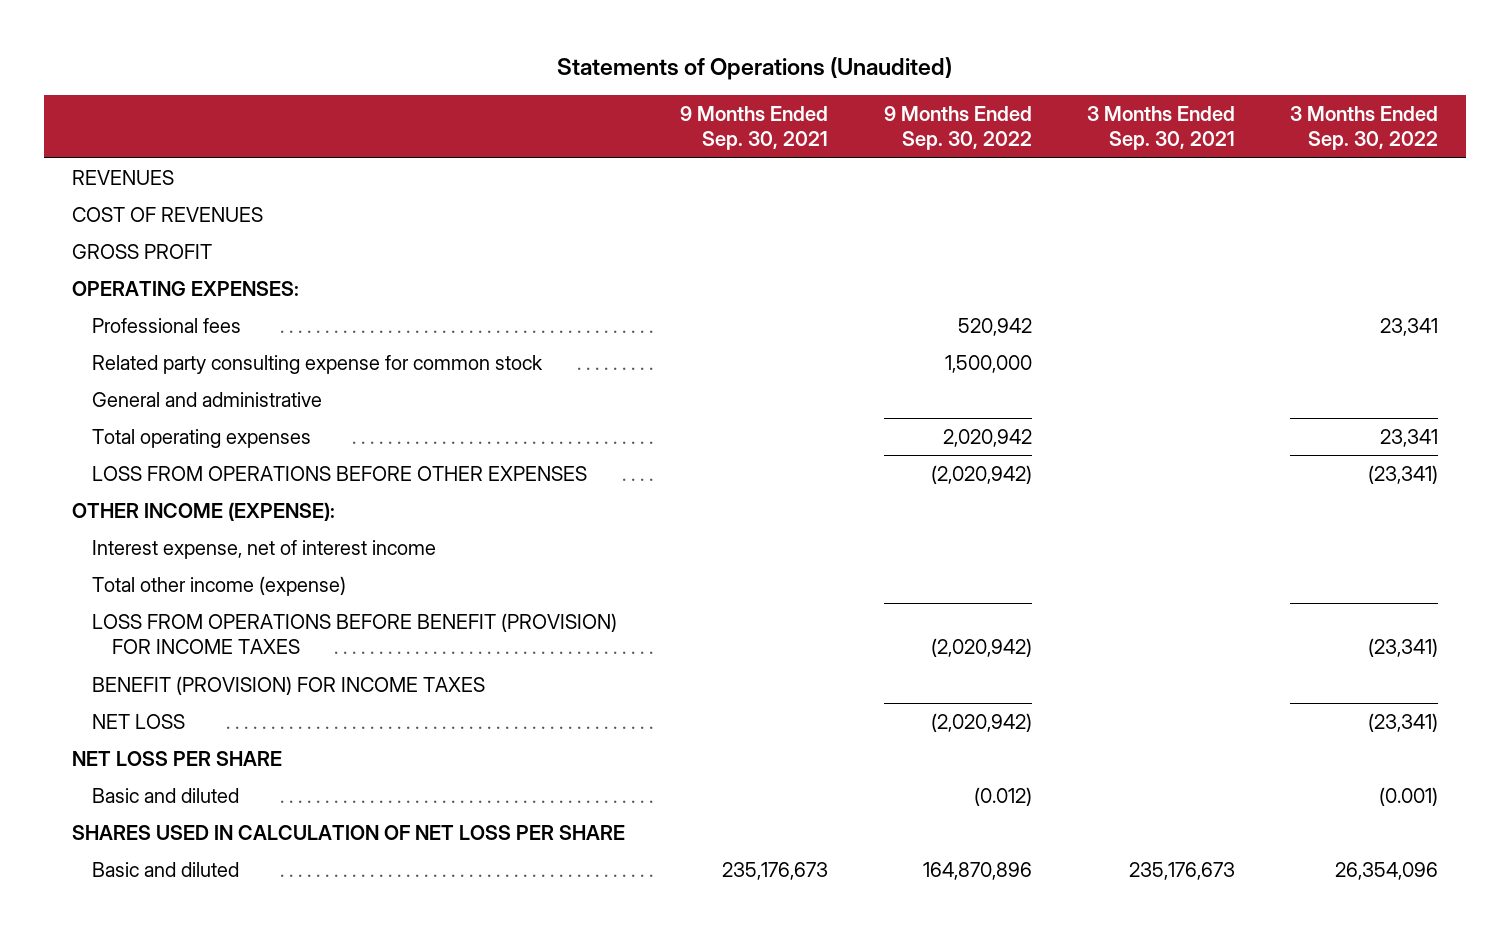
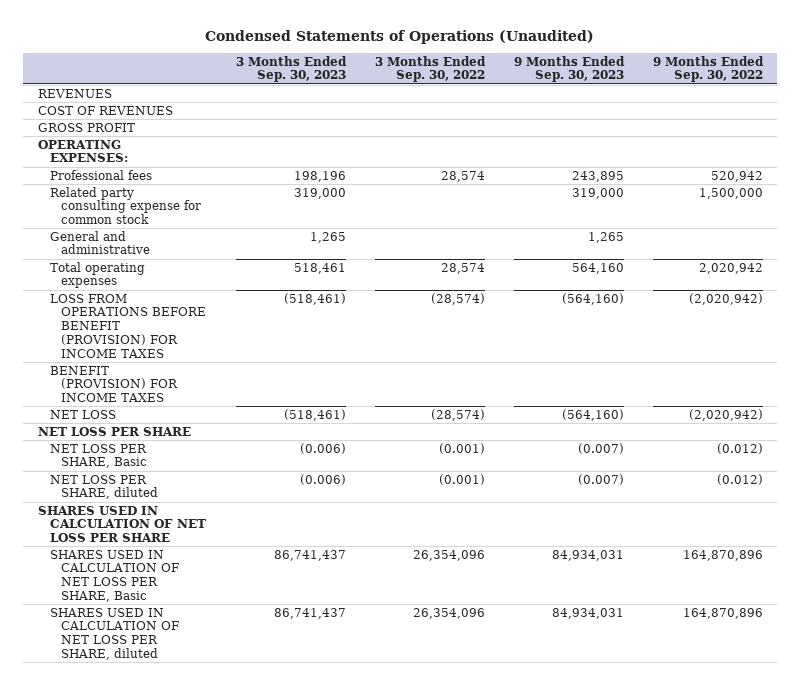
[557,57,953,81] Statements of Operations (Unaudited) -> [205,30,595,45] Condensed Statements of Operations (Unaudited)
[680,105,829,151] 9 Months Ended Sep. 30, 2021 -> none
[1086,105,1235,151] 3 Months Ended Sep. 30, 2021 -> none
none -> [235,55,347,83] 3 Months Ended Sep. 30, 2023
none -> [513,55,625,83] 9 Months Ended Sep. 30, 2023
[1380,317,1439,336] 23,341 -> [440,170,485,182] 28,574
[91,465,587,481] LOSS FROM OPERATIONS BEFORE OTHER EXPENSES -> none
[71,501,335,521] OTHER INCOME (EXPENSE): -> none
[91,539,436,559] Interest expense, net of interest income -> none
[91,575,346,596] Total other income (expense) -> none
[1380,428,1439,447] 23,341 -> [440,262,485,274] 28,574
[1368,638,1439,658] (23,341) -> [430,292,485,305] (28,574)
[1368,712,1439,732] (23,341) -> [430,408,485,421] (28,574)
[91,787,239,803] Basic and diluted -> [49,443,148,469] NET LOSS PER SHARE, Basic
none -> [49,474,159,500] NET LOSS PER SHARE, diluted
[91,861,239,877] Basic and diluted -> [49,549,180,602] SHARES USED IN CALCULATION OF NET LOSS PER SHARE, Basic
none -> [49,607,180,660] SHARES USED IN CALCULATION OF NET LOSS PER SHARE, diluted

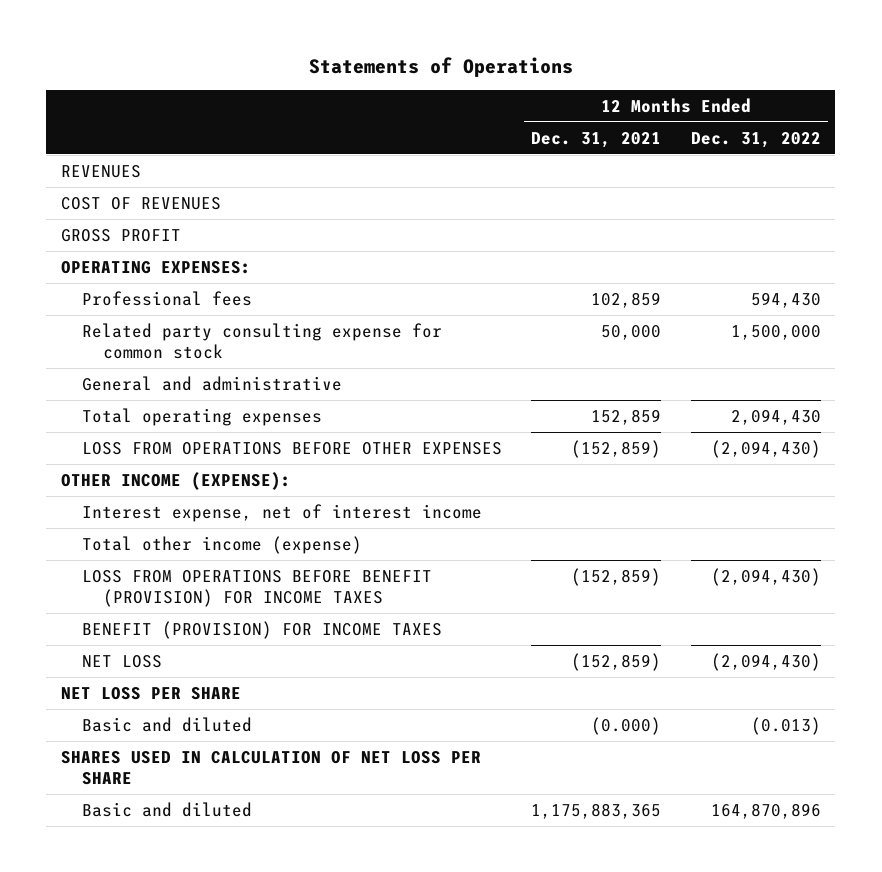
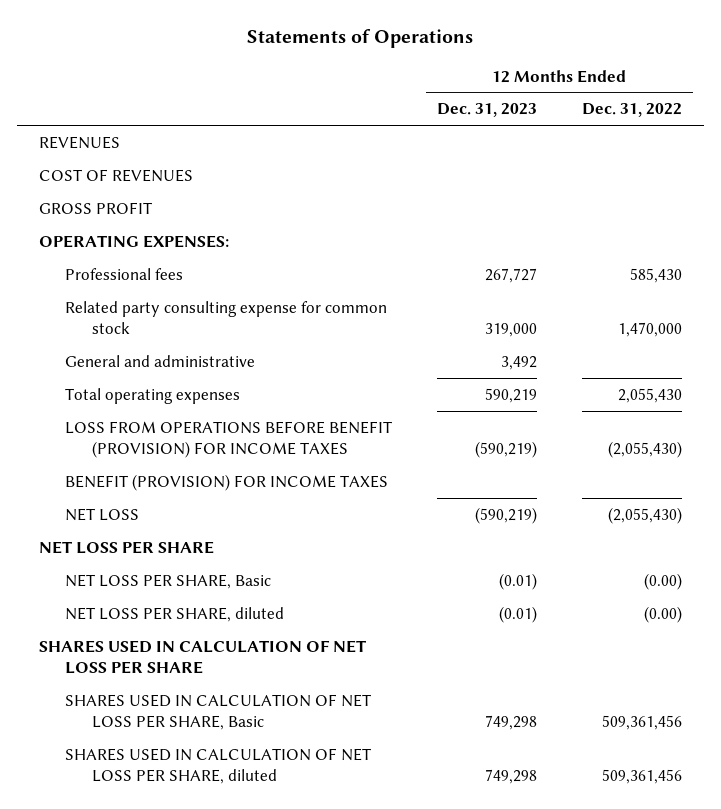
[531,131,662,148] Dec. 31, 2021 -> none
none -> [436,103,537,118] Dec. 31, 2023
[750,291,821,308] 594,430 -> [629,267,682,283] 585,430
[730,324,821,340] 1,500,000 -> [617,322,682,338] 1,470,000
[81,441,502,455] LOSS FROM OPERATIONS BEFORE OTHER EXPENSES -> none
[60,471,291,490] OTHER INCOME (EXPENSE): -> none
[81,503,482,522] Interest expense, net of interest income -> none
[81,535,362,554] Total other income (expense) -> none
[730,408,821,425] 2,094,430 -> [617,387,682,403] 2,055,430
[710,567,821,586] (2,094,430) -> [607,441,682,459] (2,055,430)
[710,652,821,671] (2,094,430) -> [607,506,682,524] (2,055,430)
[81,716,252,732] Basic and diluted -> none
none -> [65,573,272,589] NET LOSS PER SHARE, Basic
none -> [65,606,285,622] NET LOSS PER SHARE, diluted
[81,801,252,817] Basic and diluted -> none
none -> [65,693,372,731] SHARES USED IN CALCULATION OF NET LOSS PER SHARE, Basic
none -> [65,747,372,785] SHARES USED IN CALCULATION OF NET LOSS PER SHARE, diluted

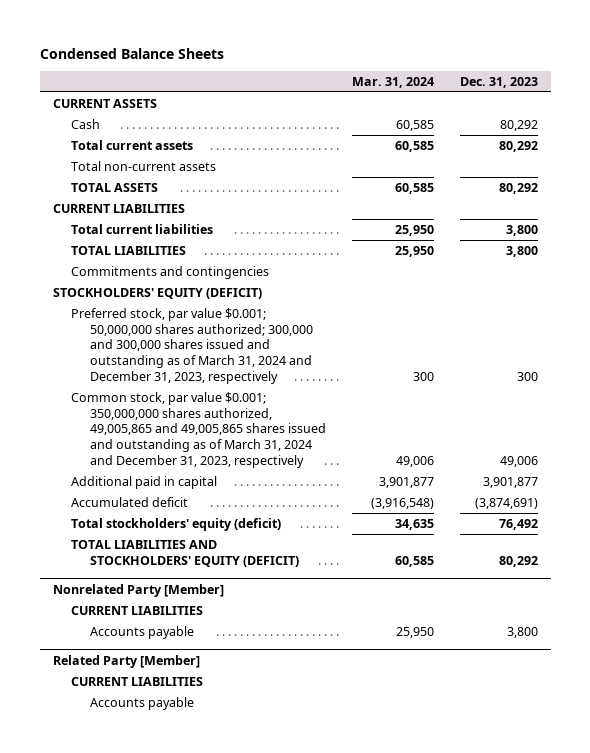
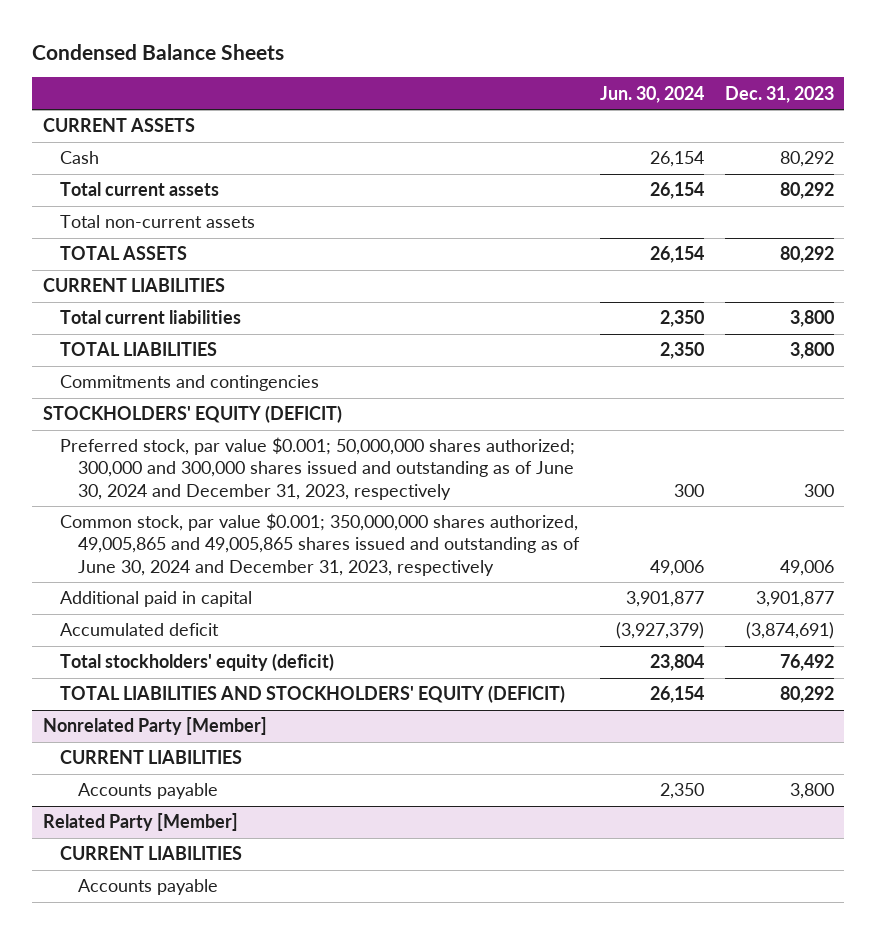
[351,77,434,89] Mar. 31, 2024 -> none
none -> [600,85,705,103] Jun. 30, 2024
[71,307,313,385] Preferred stock, par value $0.001; 50,000,000 shares authorized; 300,000 and 300,000 shares issued and outstanding as of March 31, 2024 and December 31, 2023, respectively -> [60,437,576,500] Preferred stock, par value $0.001; 50,000,000 shares authorized; 300,000 and 300,000 shares issued and outstanding as of June 30, 2024 and December 31, 2023, respectively
[71,391,326,469] Common stock, par value $0.001; 350,000,000 shares authorized, 49,005,865 and 49,005,865 shares issued and outstanding as of March 31, 2024 and December 31, 2023, respectively -> [60,513,581,576] Common stock, par value $0.001; 350,000,000 shares authorized, 49,005,865 and 49,005,865 shares issued and outstanding as of June 30, 2024 and December 31, 2023, respectively

